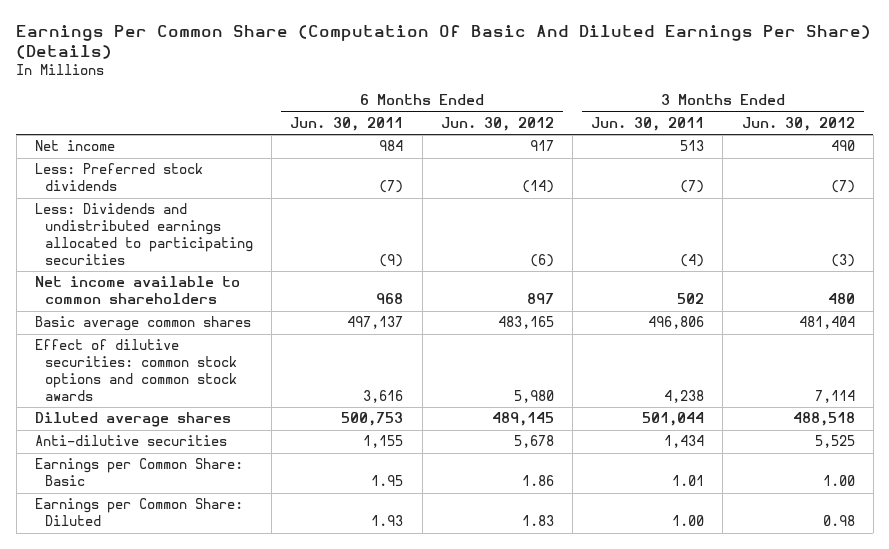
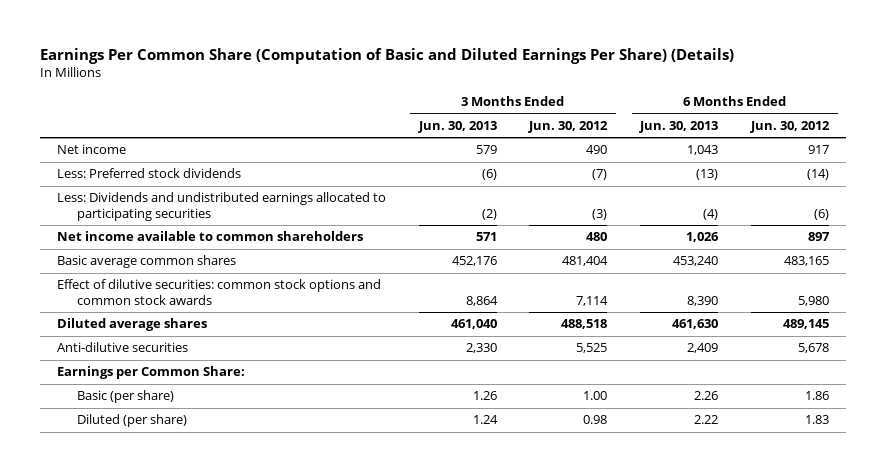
[16,24,872,60] Earnings Per Common Share (Computation Of Basic And Diluted Earnings Per Share) (Details) -> [40,47,735,64] Earnings Per Common Share (Computation of Basic and Diluted Earnings Per Share) (Details)
[290,116,404,131] Jun. 30, 2011 -> none
[591,116,705,131] Jun. 30, 2011 -> none
none -> [417,120,497,133] Jun. 30, 2013
none -> [639,120,719,133] Jun. 30, 2013
none -> [56,366,245,380] Earnings per Common Share:
[34,458,243,487] Earnings per Common Share: Basic -> [76,390,174,404] Basic (per share)
[34,498,243,527] Earnings per Common Share: Diluted -> [76,414,187,428] Diluted (per share)

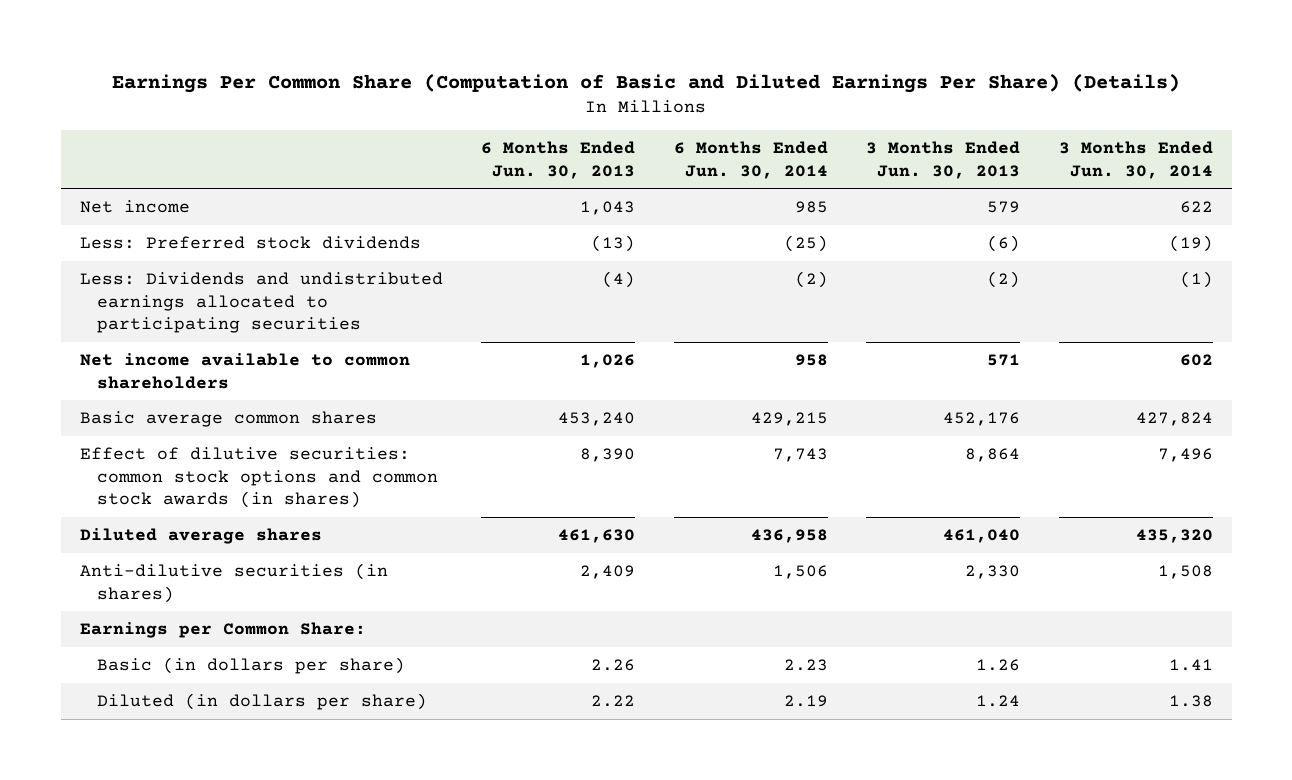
[528,120,609,133] Jun. 30, 2012 -> none
[750,120,831,133] Jun. 30, 2012 -> none
none -> [673,140,828,179] 6 Months Ended Jun. 30, 2014
none -> [1058,140,1213,179] 3 Months Ended Jun. 30, 2014
[56,279,381,305] Effect of dilutive securities: common stock options and common stock awards -> [79,446,438,509] Effect of dilutive securities: common stock options and common stock awards (in shares)
[56,342,188,353] Anti-dilutive securities -> [79,562,388,603] Anti-dilutive securities (in shares)
[76,390,174,404] Basic (per share) -> [96,656,405,674] Basic (in dollars per share)
[76,414,187,428] Diluted (per share) -> [96,692,427,710] Diluted (in dollars per share)

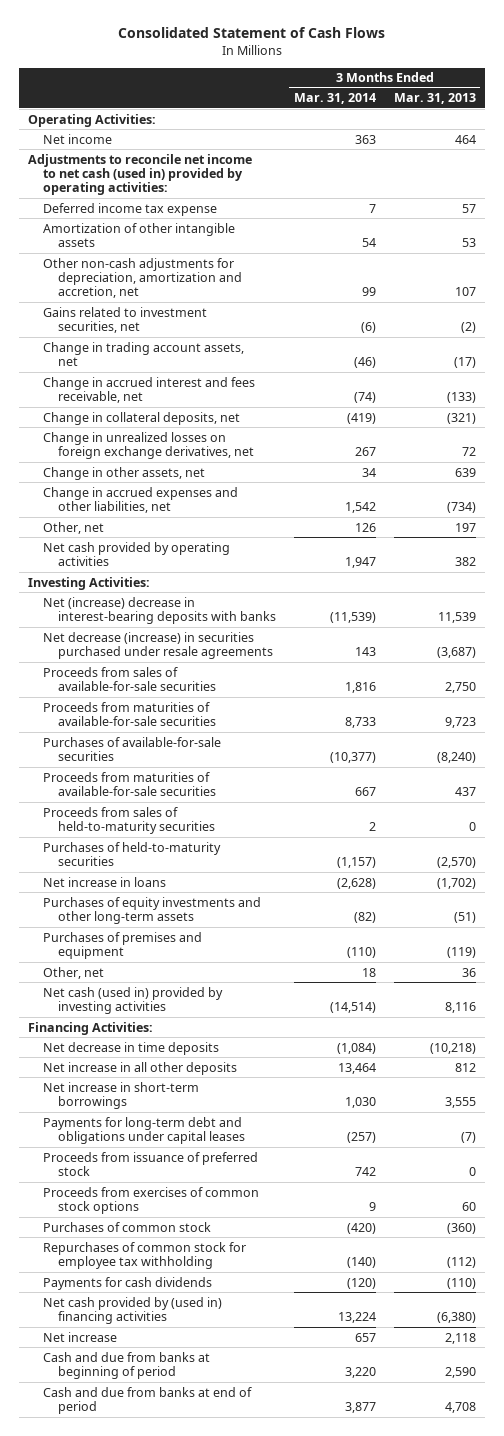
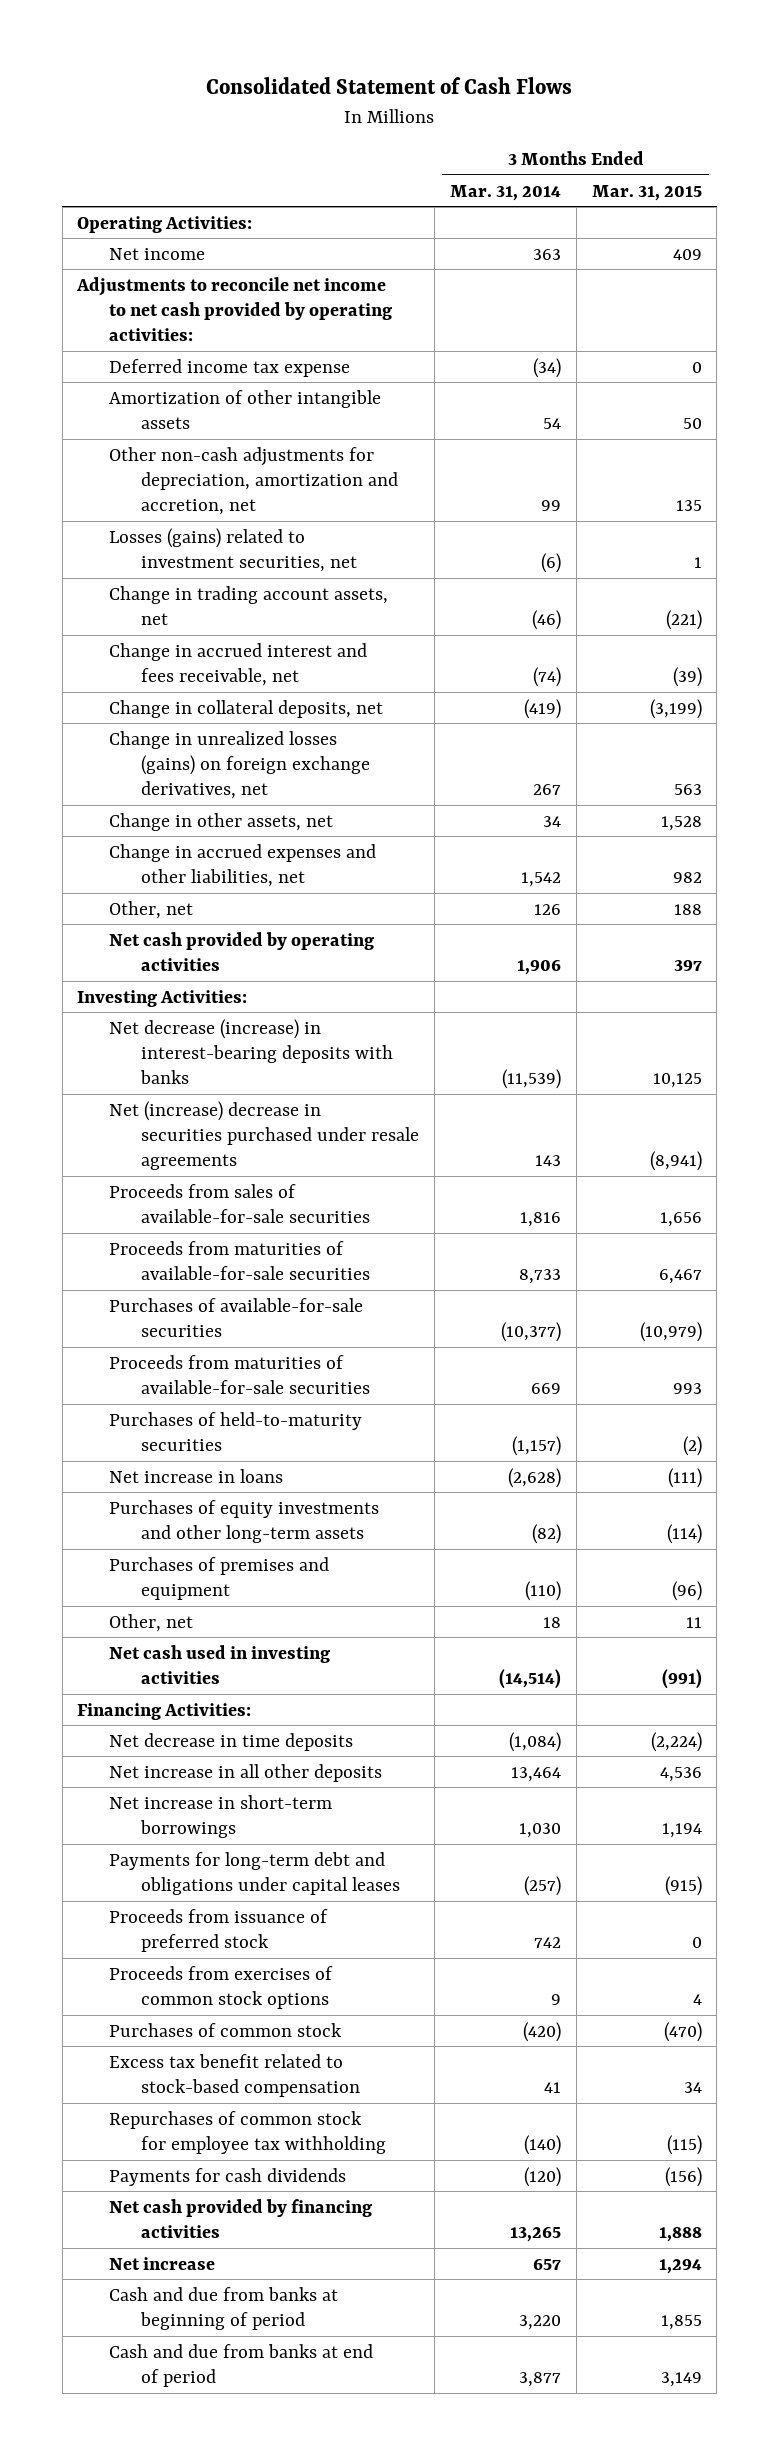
[393,93,476,105] Mar. 31, 2013 -> none
none -> [591,184,702,201] Mar. 31, 2015
[28,153,253,196] Adjustments to reconcile net income to net cash (used in) provided by operating activities: -> [76,276,393,342] Adjustments to reconcile net income to net cash provided by operating activities:
[368,203,376,213] 7 -> [532,357,561,378] (34)
[43,306,208,333] Gains related to investment securities, net -> [109,527,357,573] Losses (gains) related to investment securities, net
[43,431,255,459] Change in unrealized losses on foreign exchange derivatives, net -> [109,730,370,800] Change in unrealized losses (gains) on foreign exchange derivatives, net
[344,556,376,568] 1,947 -> [516,960,561,976] 1,906
[43,596,277,624] Net (increase) decrease in interest-bearing deposits with banks -> [109,1018,393,1085] Net decrease (increase) in interest-bearing deposits with banks
[43,631,274,659] Net decrease (increase) in securities purchased under resale agreements -> [109,1100,419,1171] Net (increase) decrease in securities purchased under resale agreements
[43,806,216,834] Proceeds from sales of held-to-maturity securities -> none
[354,786,376,796] 667 -> [530,1383,561,1395] 669
[43,986,224,1014] Net cash (used in) provided by investing activities -> [109,1644,331,1685] Net cash used in investing activities
none -> [109,2053,360,2098] Excess tax benefit related to stock-based compensation
[43,1296,223,1324] Net cash provided by (used in) financing activities -> [109,2198,373,2239] Net cash provided by financing activities
[337,1311,376,1323] 13,224 -> [509,2227,561,2243] 13,265

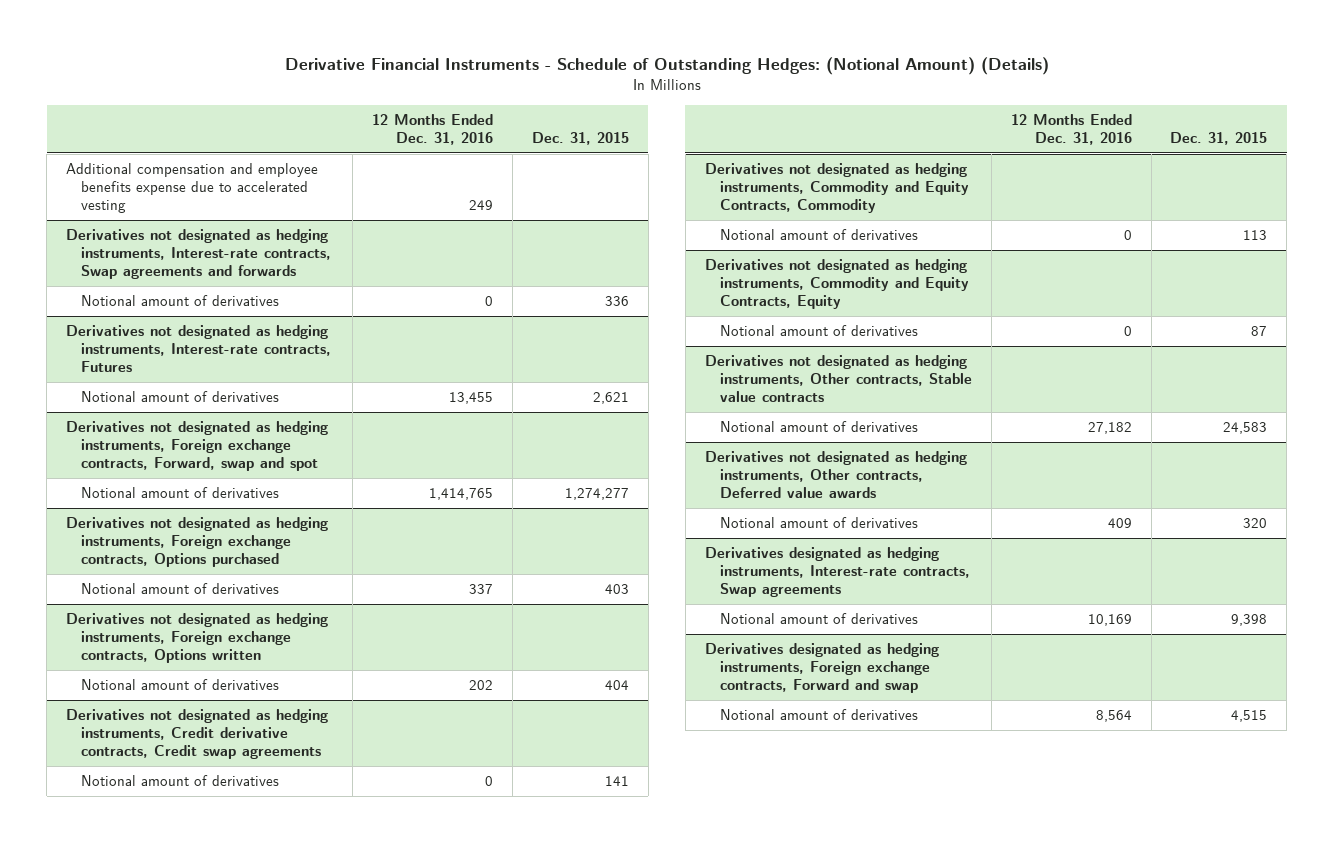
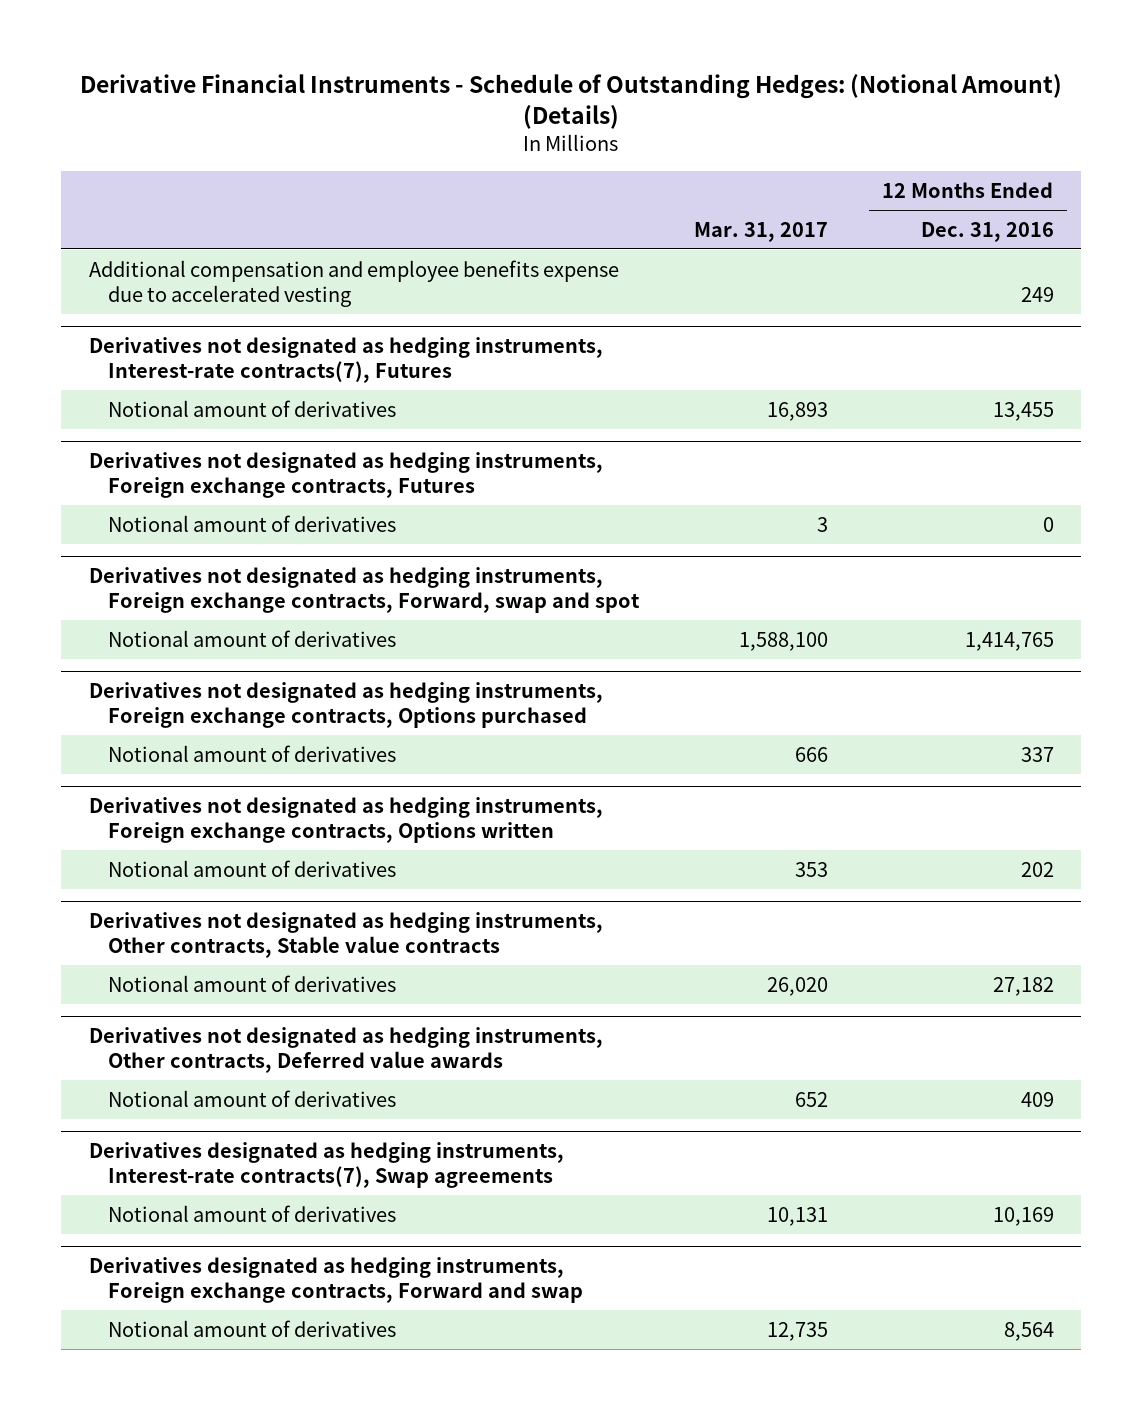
[531,132,629,146] Dec. 31, 2015 -> none
none -> [693,221,828,242] Mar. 31, 2017
[66,229,332,280] Derivatives not designated as hedging instruments, Interest-rate contracts, Swap agreements and forwards -> none
[81,295,280,307] Notional amount of derivatives -> none
[66,325,332,373] Derivatives not designated as hedging instruments, Interest-rate contracts, Futures -> [88,337,603,384] Derivatives not designated as hedging instruments, Interest-rate contracts(7), Futures
none -> [88,452,603,499] Derivatives not designated as hedging instruments, Foreign exchange contracts, Futures
none -> [108,514,397,532] Notional amount of derivatives
[66,709,329,760] Derivatives not designated as hedging instruments, Credit derivative contracts, Credit swap agreements -> none
[81,775,280,787] Notional amount of derivatives -> none
[704,163,969,214] Derivatives not designated as hedging instruments, Commodity and Equity Contracts, Commodity -> none
[719,229,918,241] Notional amount of derivatives -> none
[704,259,969,310] Derivatives not designated as hedging instruments, Commodity and Equity Contracts, Equity -> none
[719,325,918,337] Notional amount of derivatives -> none
[704,547,970,598] Derivatives designated as hedging instruments, Interest-rate contracts, Swap agreements -> [88,1142,564,1189] Derivatives designated as hedging instruments, Interest-rate contracts(7), Swap agreements

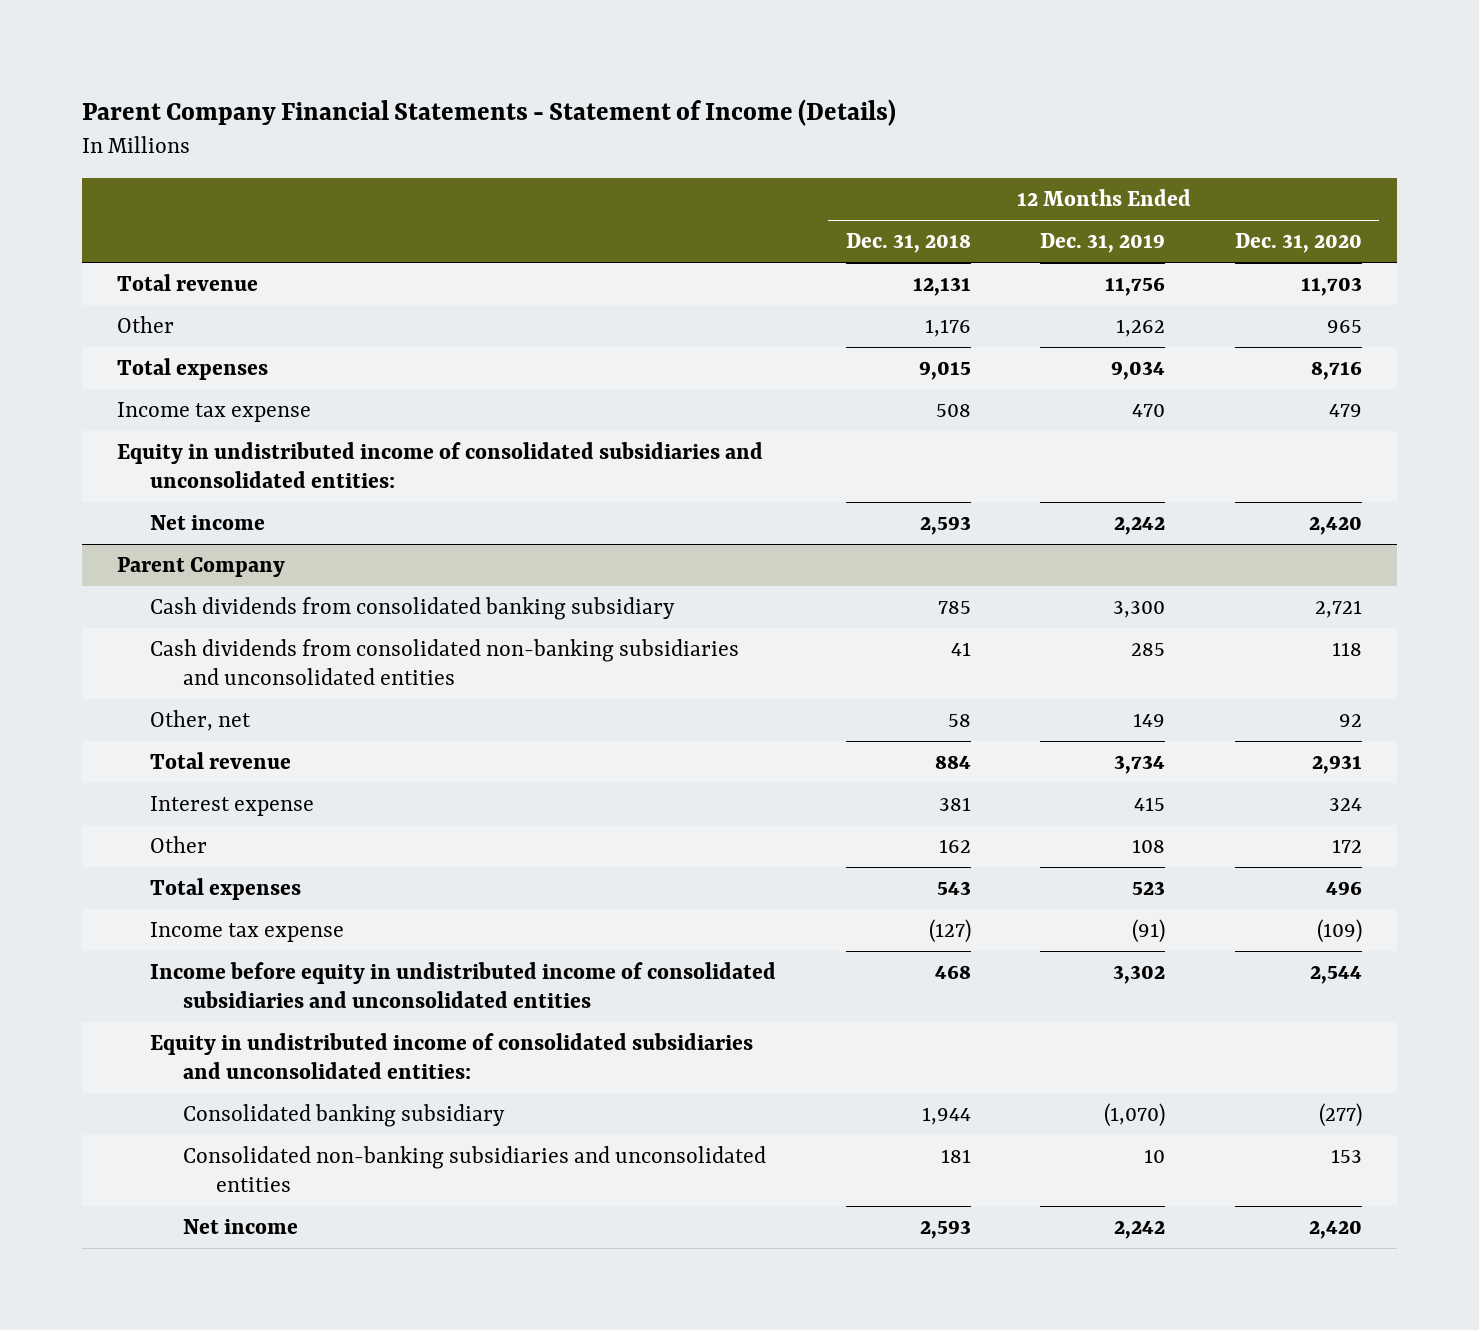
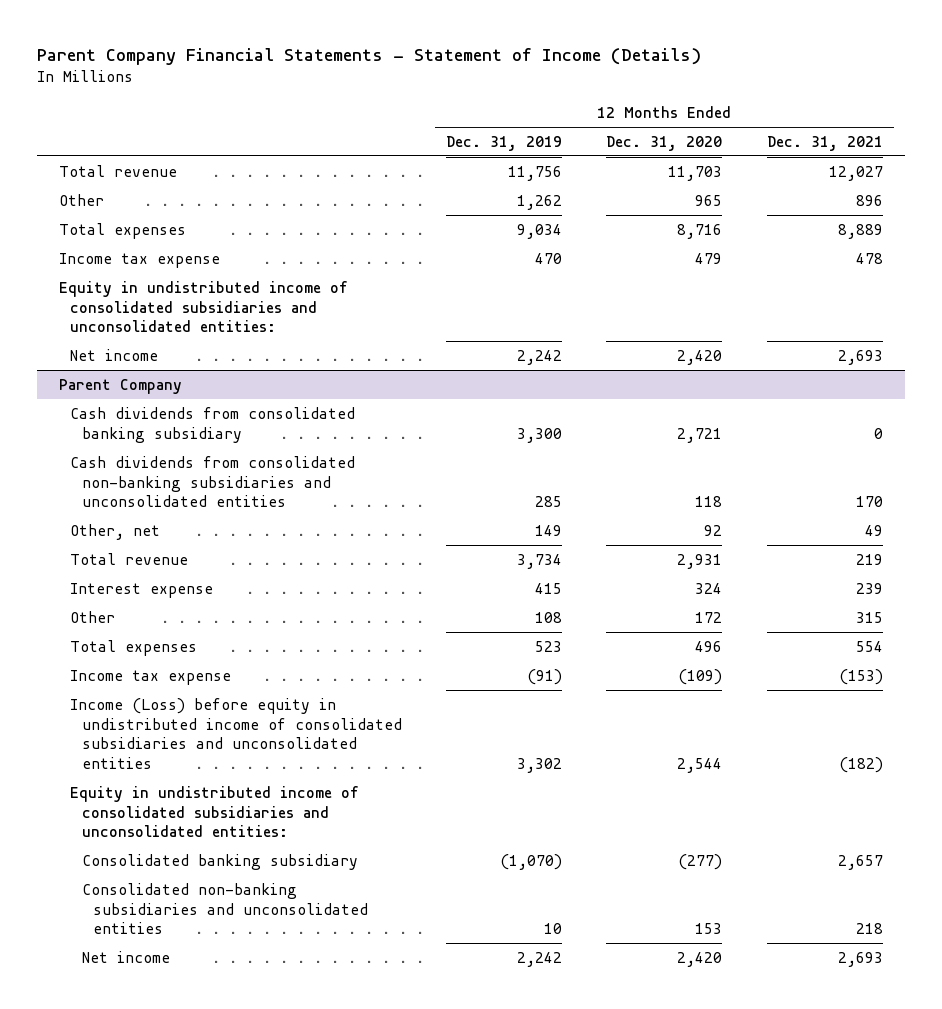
[845,233,971,254] Dec. 31, 2018 -> none
none -> [766,135,883,151] Dec. 31, 2021
[150,962,777,1008] Income before equity in undistributed income of consolidated subsidiaries and unconsolidated entities -> [70,697,402,770] Income (Loss) before equity in undistributed income of consolidated subsidiaries and unconsolidated entities

